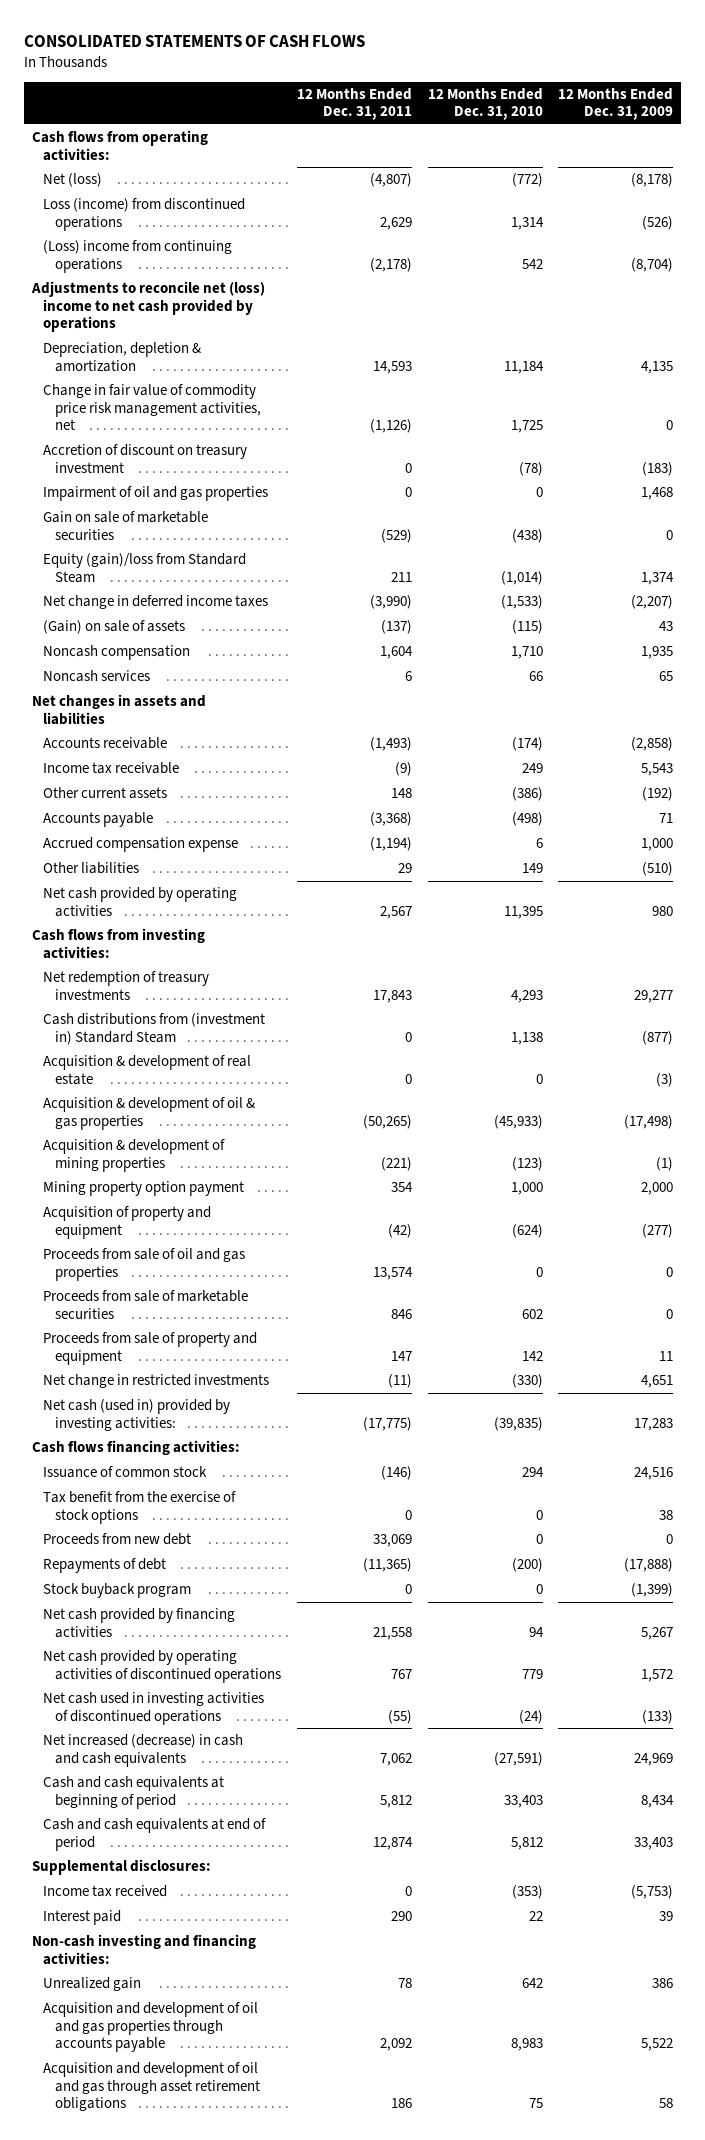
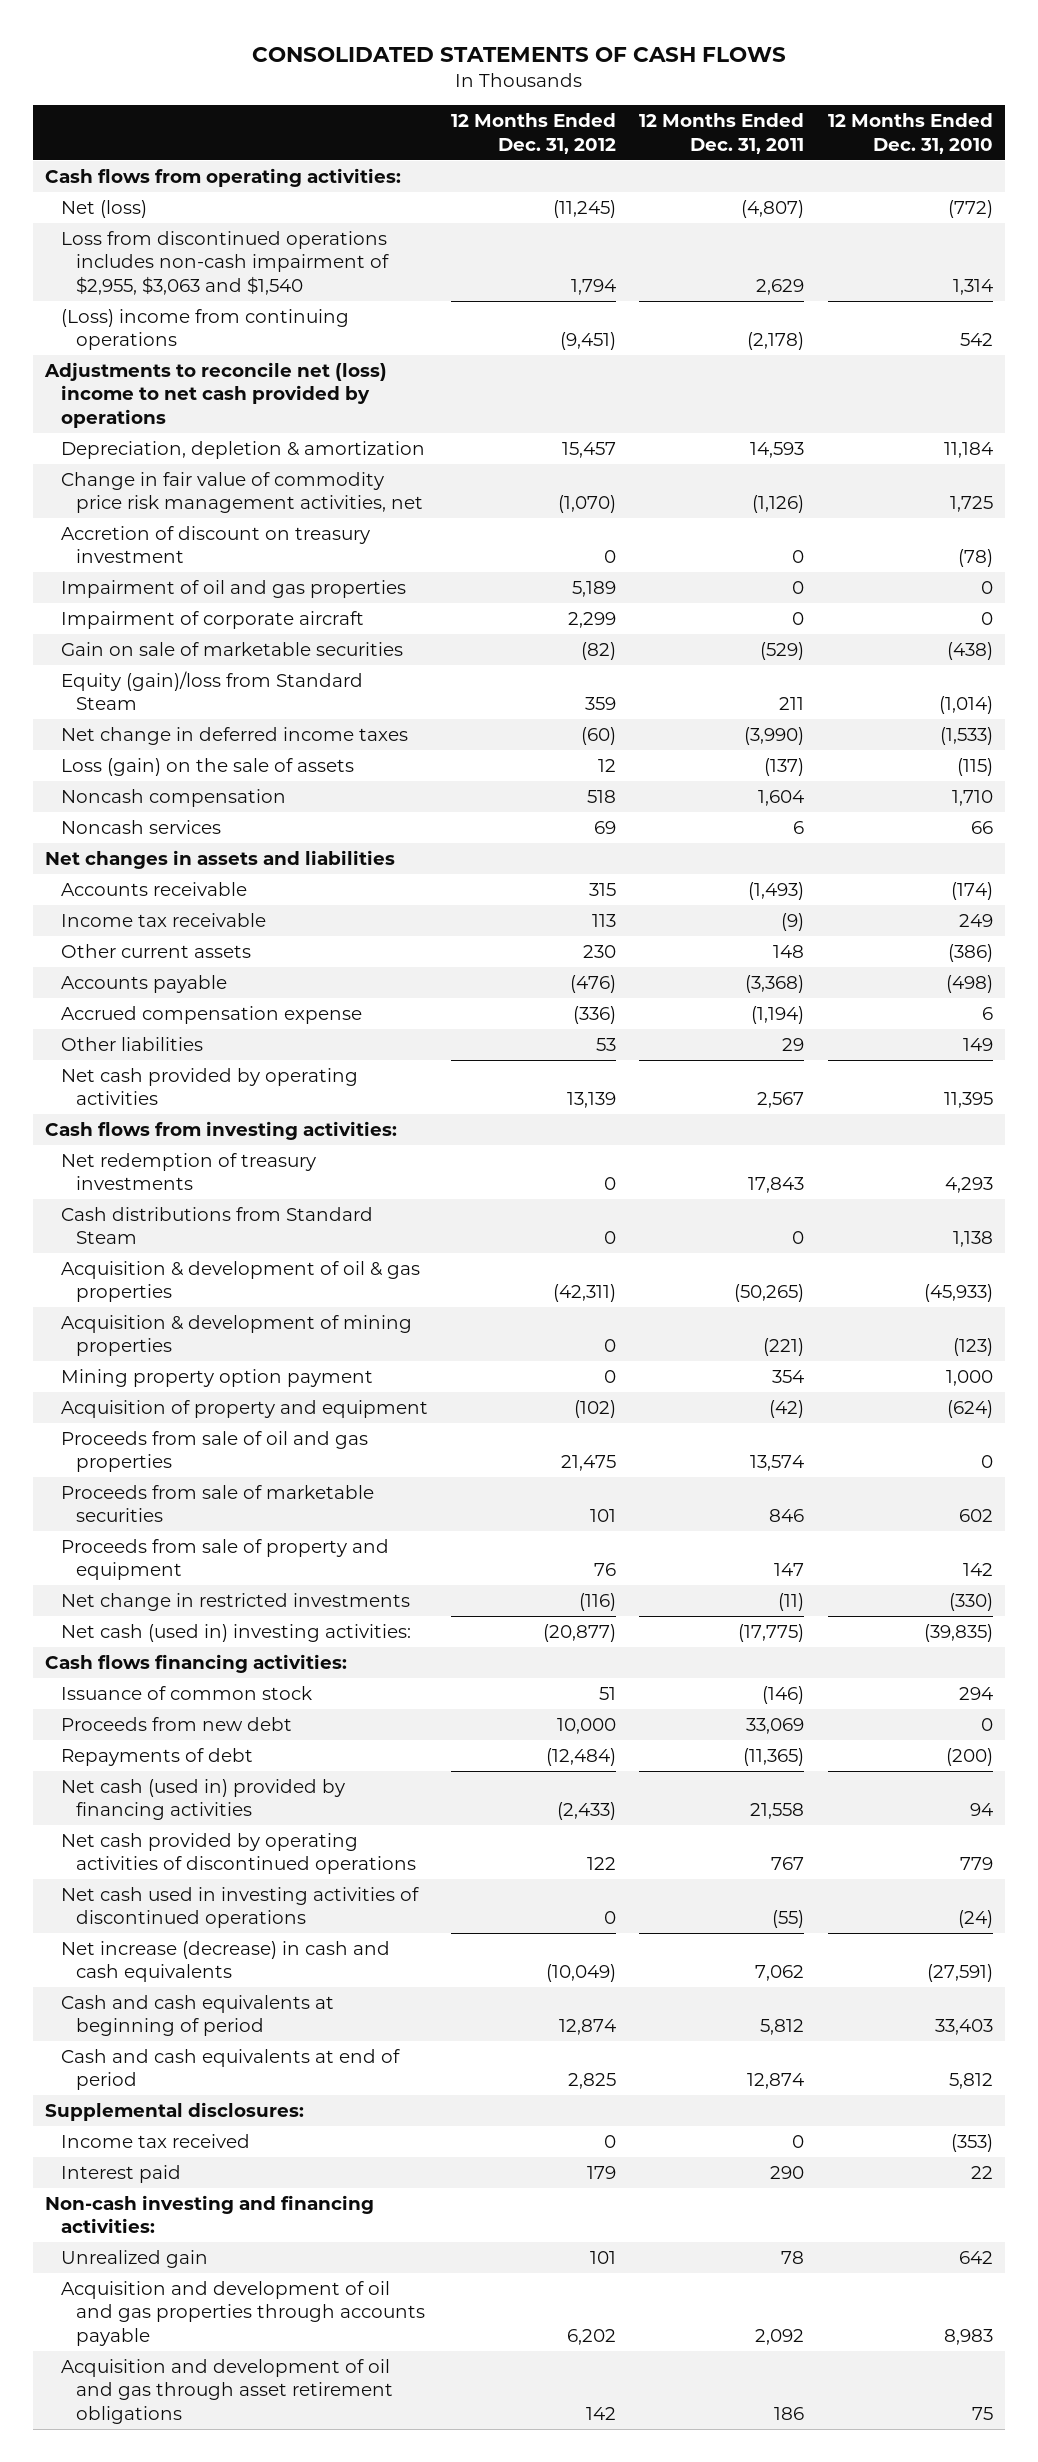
[558,87,674,121] 12 Months Ended Dec. 31, 2009 -> none
none -> [450,113,616,154] 12 Months Ended Dec. 31, 2012
[43,198,246,231] Loss (income) from discontinued operations -> [60,230,390,295] Loss from discontinued operations includes non-cash impairment of $2,955, $3,063 and $1,540
none -> [60,610,364,629] Impairment of corporate aircraft
[43,620,186,635] (Gain) on sale of assets -> [60,757,354,776] Loss (gain) on the sale of assets
[43,1055,252,1085] Acquisition & development of real estate -> none
[43,1013,266,1045] Cash distributions from (investment in) Standard Steam -> [60,1206,373,1245] Cash distributions from Standard Steam
[43,1399,231,1431] Net cash (used in) provided by investing activities: -> [60,1623,411,1642] Net cash (used in) investing activities:
[43,1491,237,1524] Tax benefit from the exercise of stock options -> none
[43,1583,192,1599] Stock buyback program -> none
[43,1608,236,1638] Net cash provided by financing activities -> [60,1778,345,1821] Net cash (used in) provided by financing activities
[43,1734,244,1767] Net increased (decrease) in cash and cash equivalents -> [60,1940,390,1983] Net increase (decrease) in cash and cash equivalents

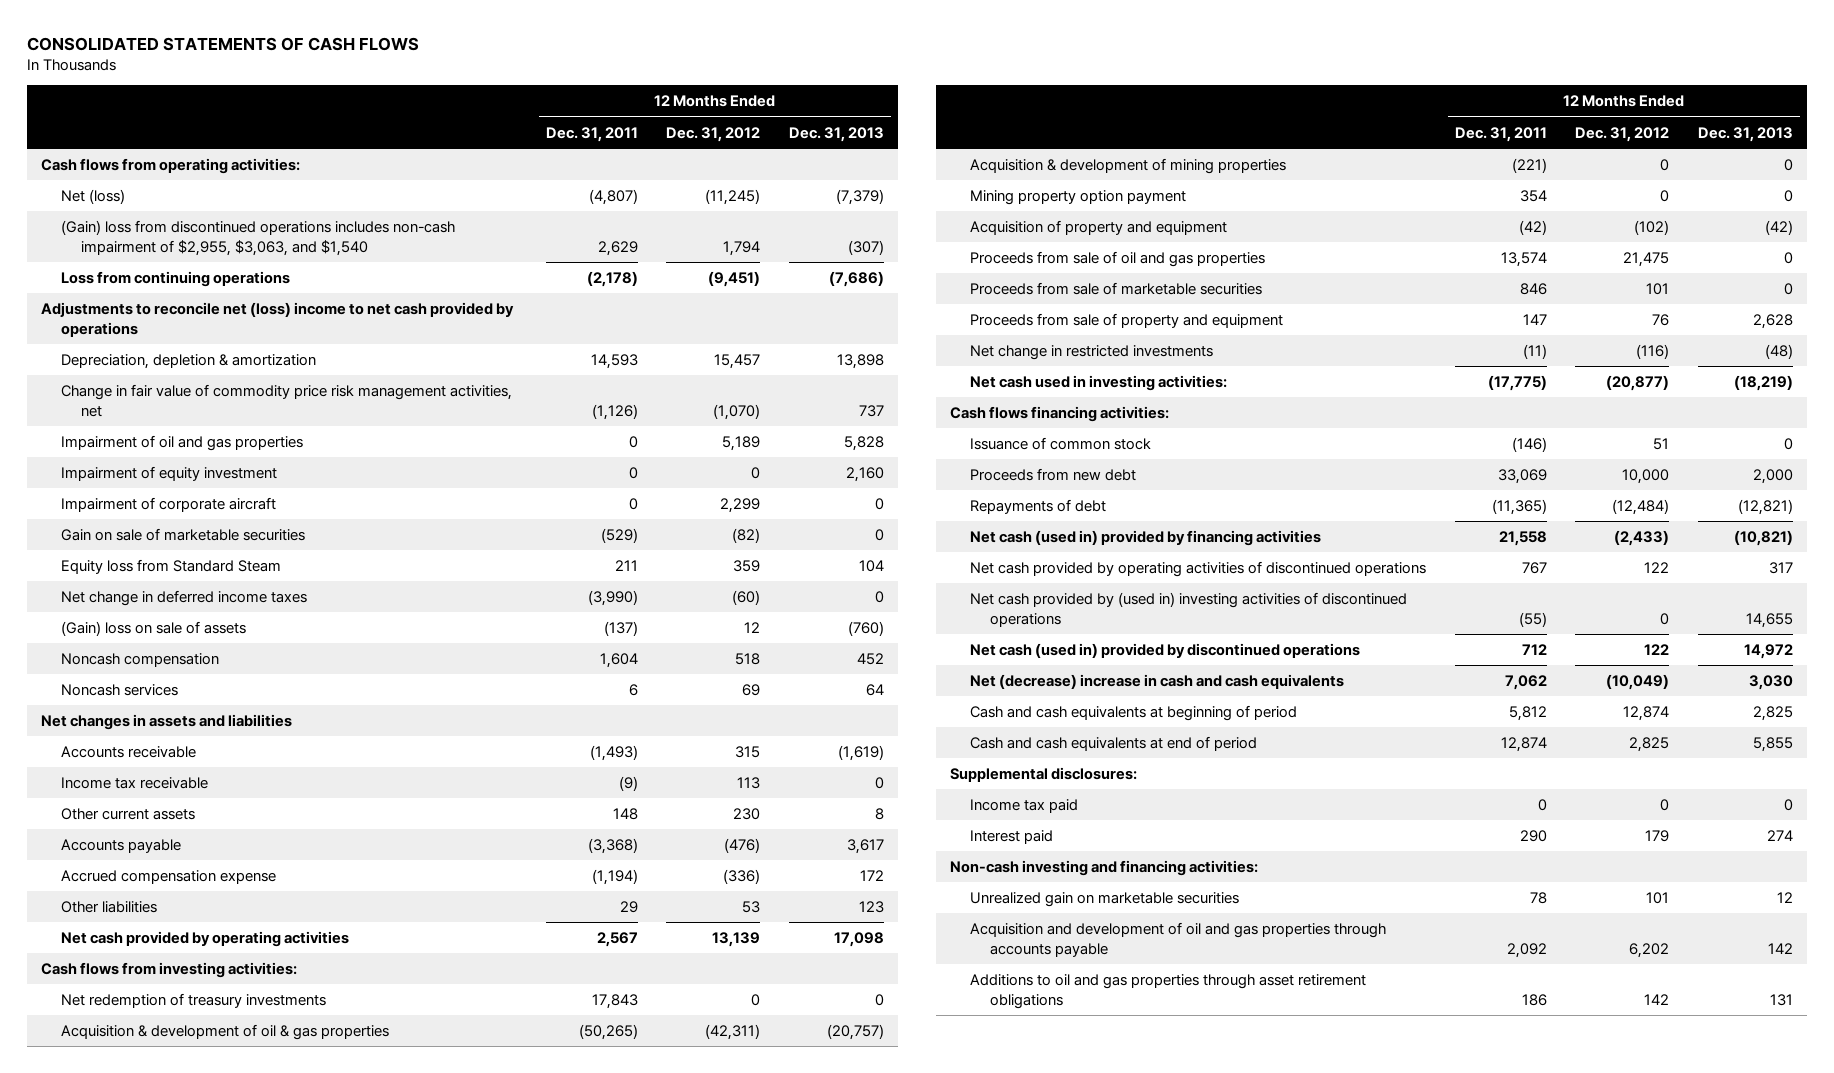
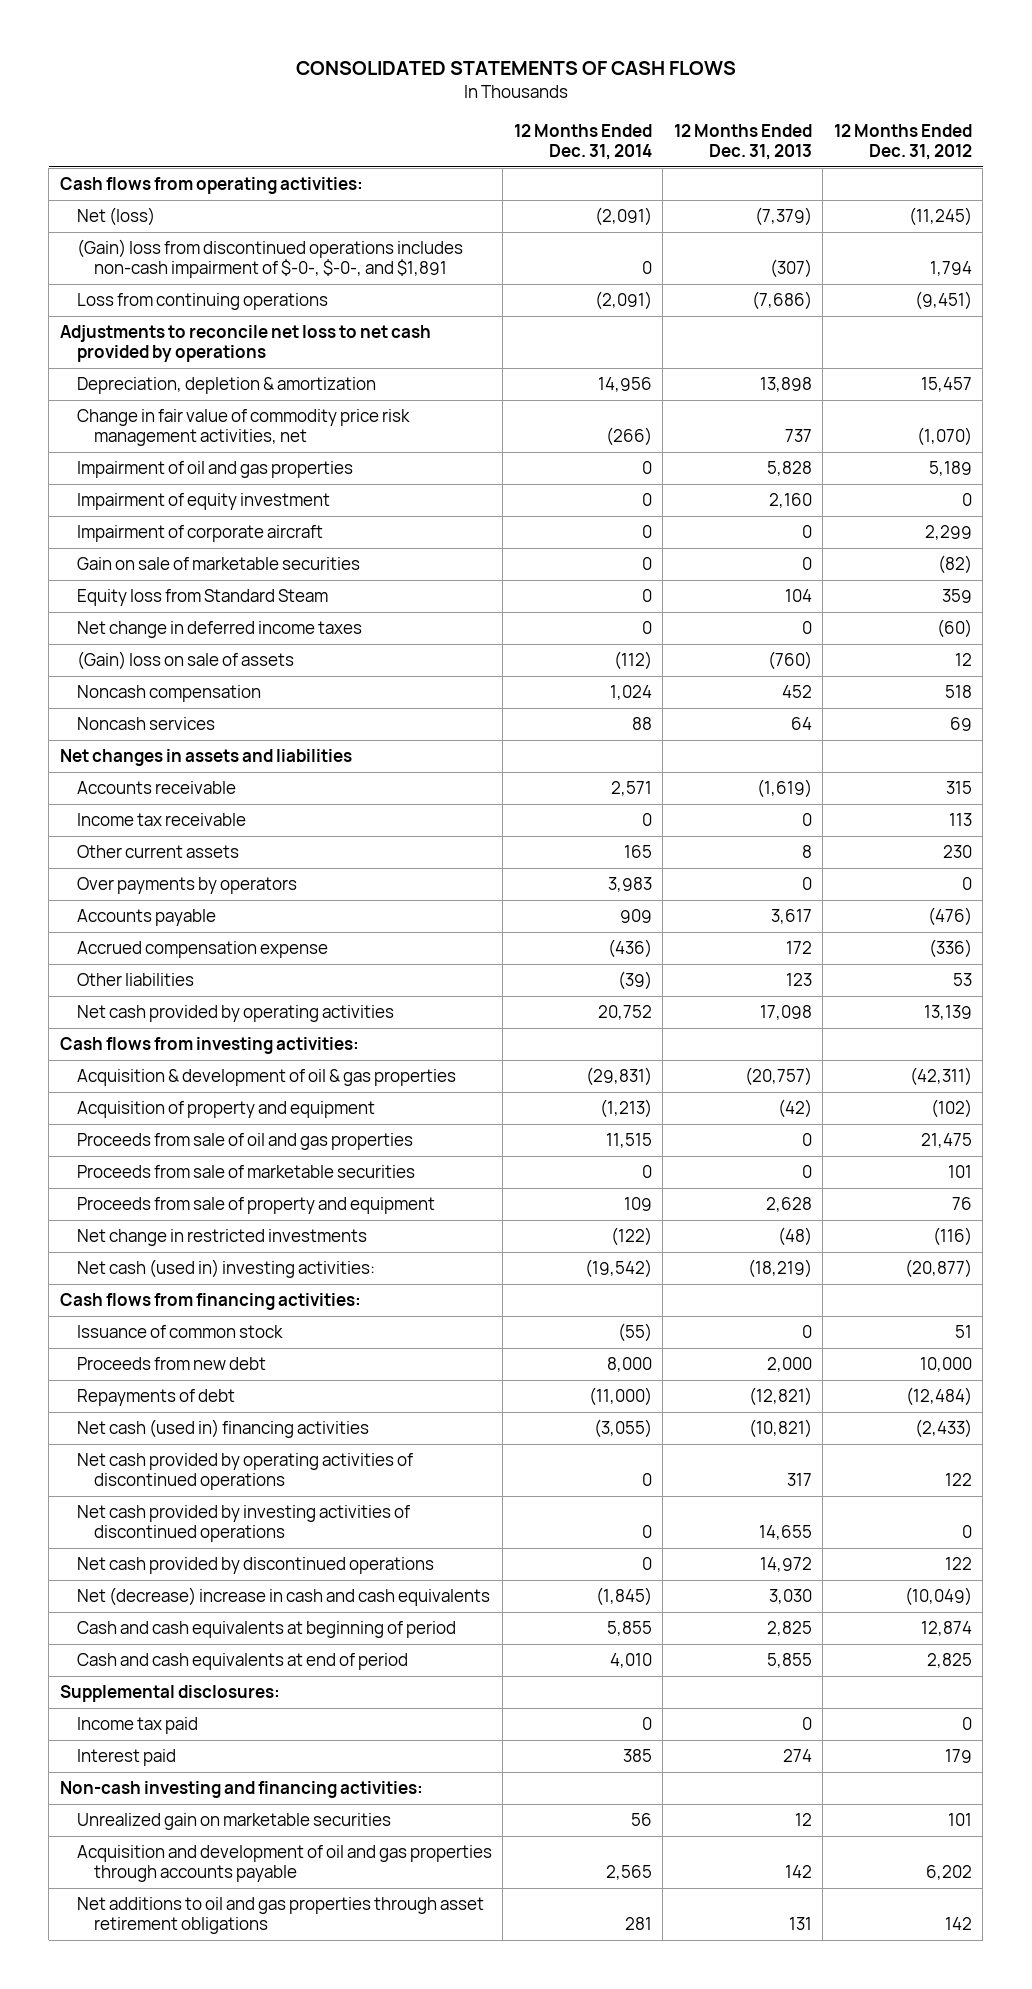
[545,126,638,142] Dec. 31, 2011 -> none
none -> [513,123,652,160] 12 Months Ended Dec. 31, 2014
[61,220,456,256] (Gain) loss from discontinued operations includes non-cash impairment of $2,955, $3,063, and $1,540 -> [76,239,463,278] (Gain) loss from discontinued operations includes non-cash impairment of $-0-, $-0-, and $1,891
[41,302,515,337] Adjustments to reconcile net (loss) income to net cash provided by operations -> [59,325,431,362] Adjustments to reconcile net loss to net cash provided by operations
none -> [76,877,297,895] Over payments by operators
[61,993,327,1009] Net redemption of treasury investments -> none
[970,158,1287,175] Acquisition & development of mining properties -> none
[970,190,1187,206] Mining property option payment -> none
[970,375,1228,392] Net cash used in investing activities: -> [76,1259,375,1279] Net cash (used in) investing activities:
[950,406,1170,423] Cash flows financing activities: -> [59,1293,361,1311] Cash flows from financing activities:
[970,530,1322,547] Net cash (used in) provided by financing activities -> [76,1419,369,1439] Net cash (used in) financing activities
[970,592,1408,627] Net cash provided by (used in) investing activities of discontinued operations -> [76,1505,410,1542] Net cash provided by investing activities of discontinued operations
[970,643,1361,659] Net cash (used in) provided by discontinued operations -> [76,1557,434,1575] Net cash provided by discontinued operations
[970,974,1367,1009] Additions to oil and gas properties through asset retirement obligations -> [76,1897,484,1934] Net additions to oil and gas properties through asset retirement obligations

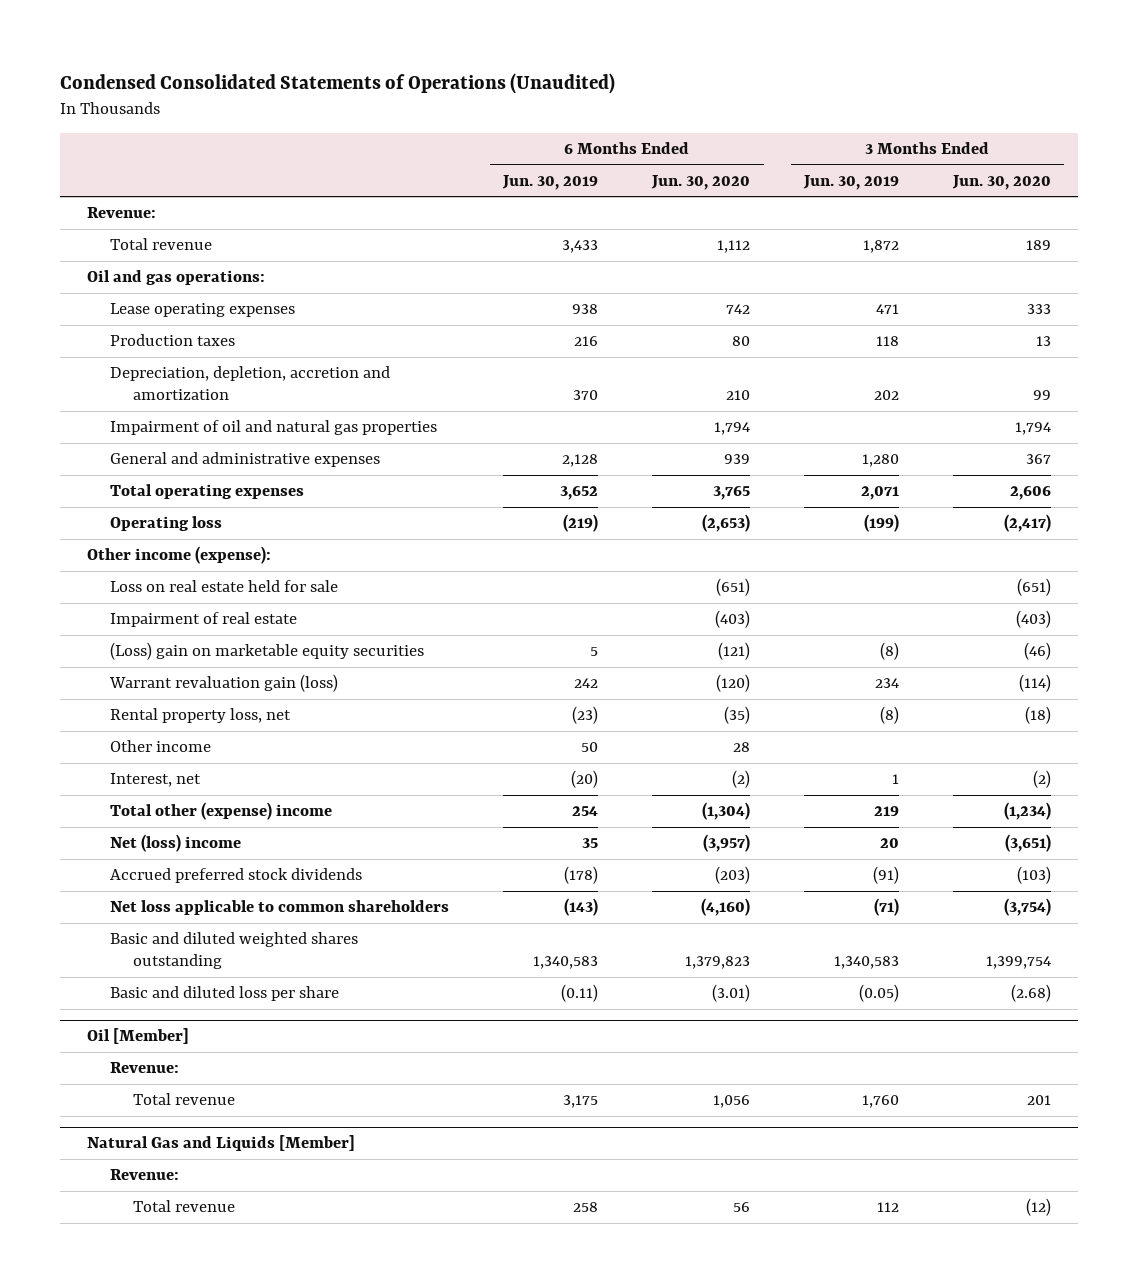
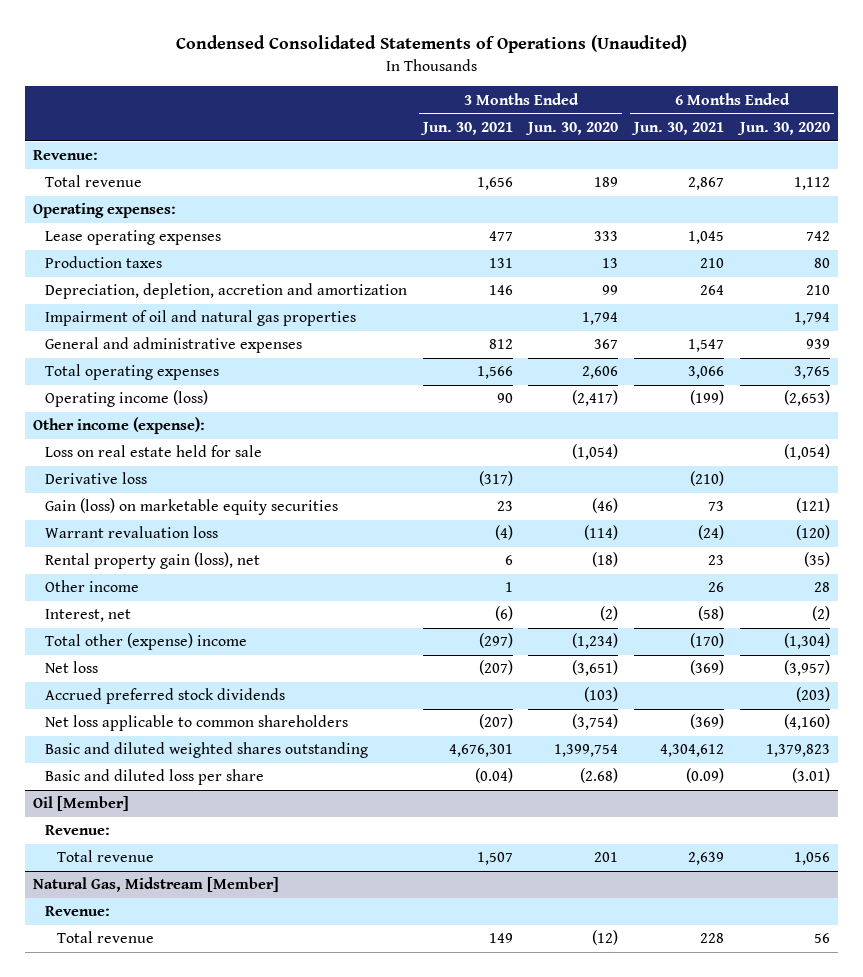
[502,174,599,190] Jun. 30, 2019 -> none
[803,174,900,190] Jun. 30, 2019 -> none
none -> [419,121,513,135] Jun. 30, 2021
none -> [631,121,725,135] Jun. 30, 2021
[87,270,266,286] Oil and gas operations: -> none
none -> [32,203,176,219] Operating expenses:
[110,516,223,532] Operating loss -> [44,390,208,408] Operating income (loss)
[110,612,298,628] Impairment of real estate -> none
[716,578,751,597] (651) -> [784,444,831,461] (1,054)
[1016,578,1051,597] (651) -> [572,444,619,461] (1,054)
none -> [44,472,147,485] Derivative loss
[110,642,425,661] (Loss) gain on marketable equity securities -> [44,498,338,516] Gain (loss) on marketable equity securities
[109,674,339,693] Warrant revaluation gain (loss) -> [44,526,218,539] Warrant revaluation loss
[110,708,292,724] Rental property loss, net -> [44,552,260,570] Rental property gain (loss), net
[110,834,242,853] Net (loss) income -> [44,661,98,674] Net loss
[87,1135,356,1152] Natural Gas and Liquids [Member] -> [32,877,279,893] Natural Gas, Midstream [Member]

